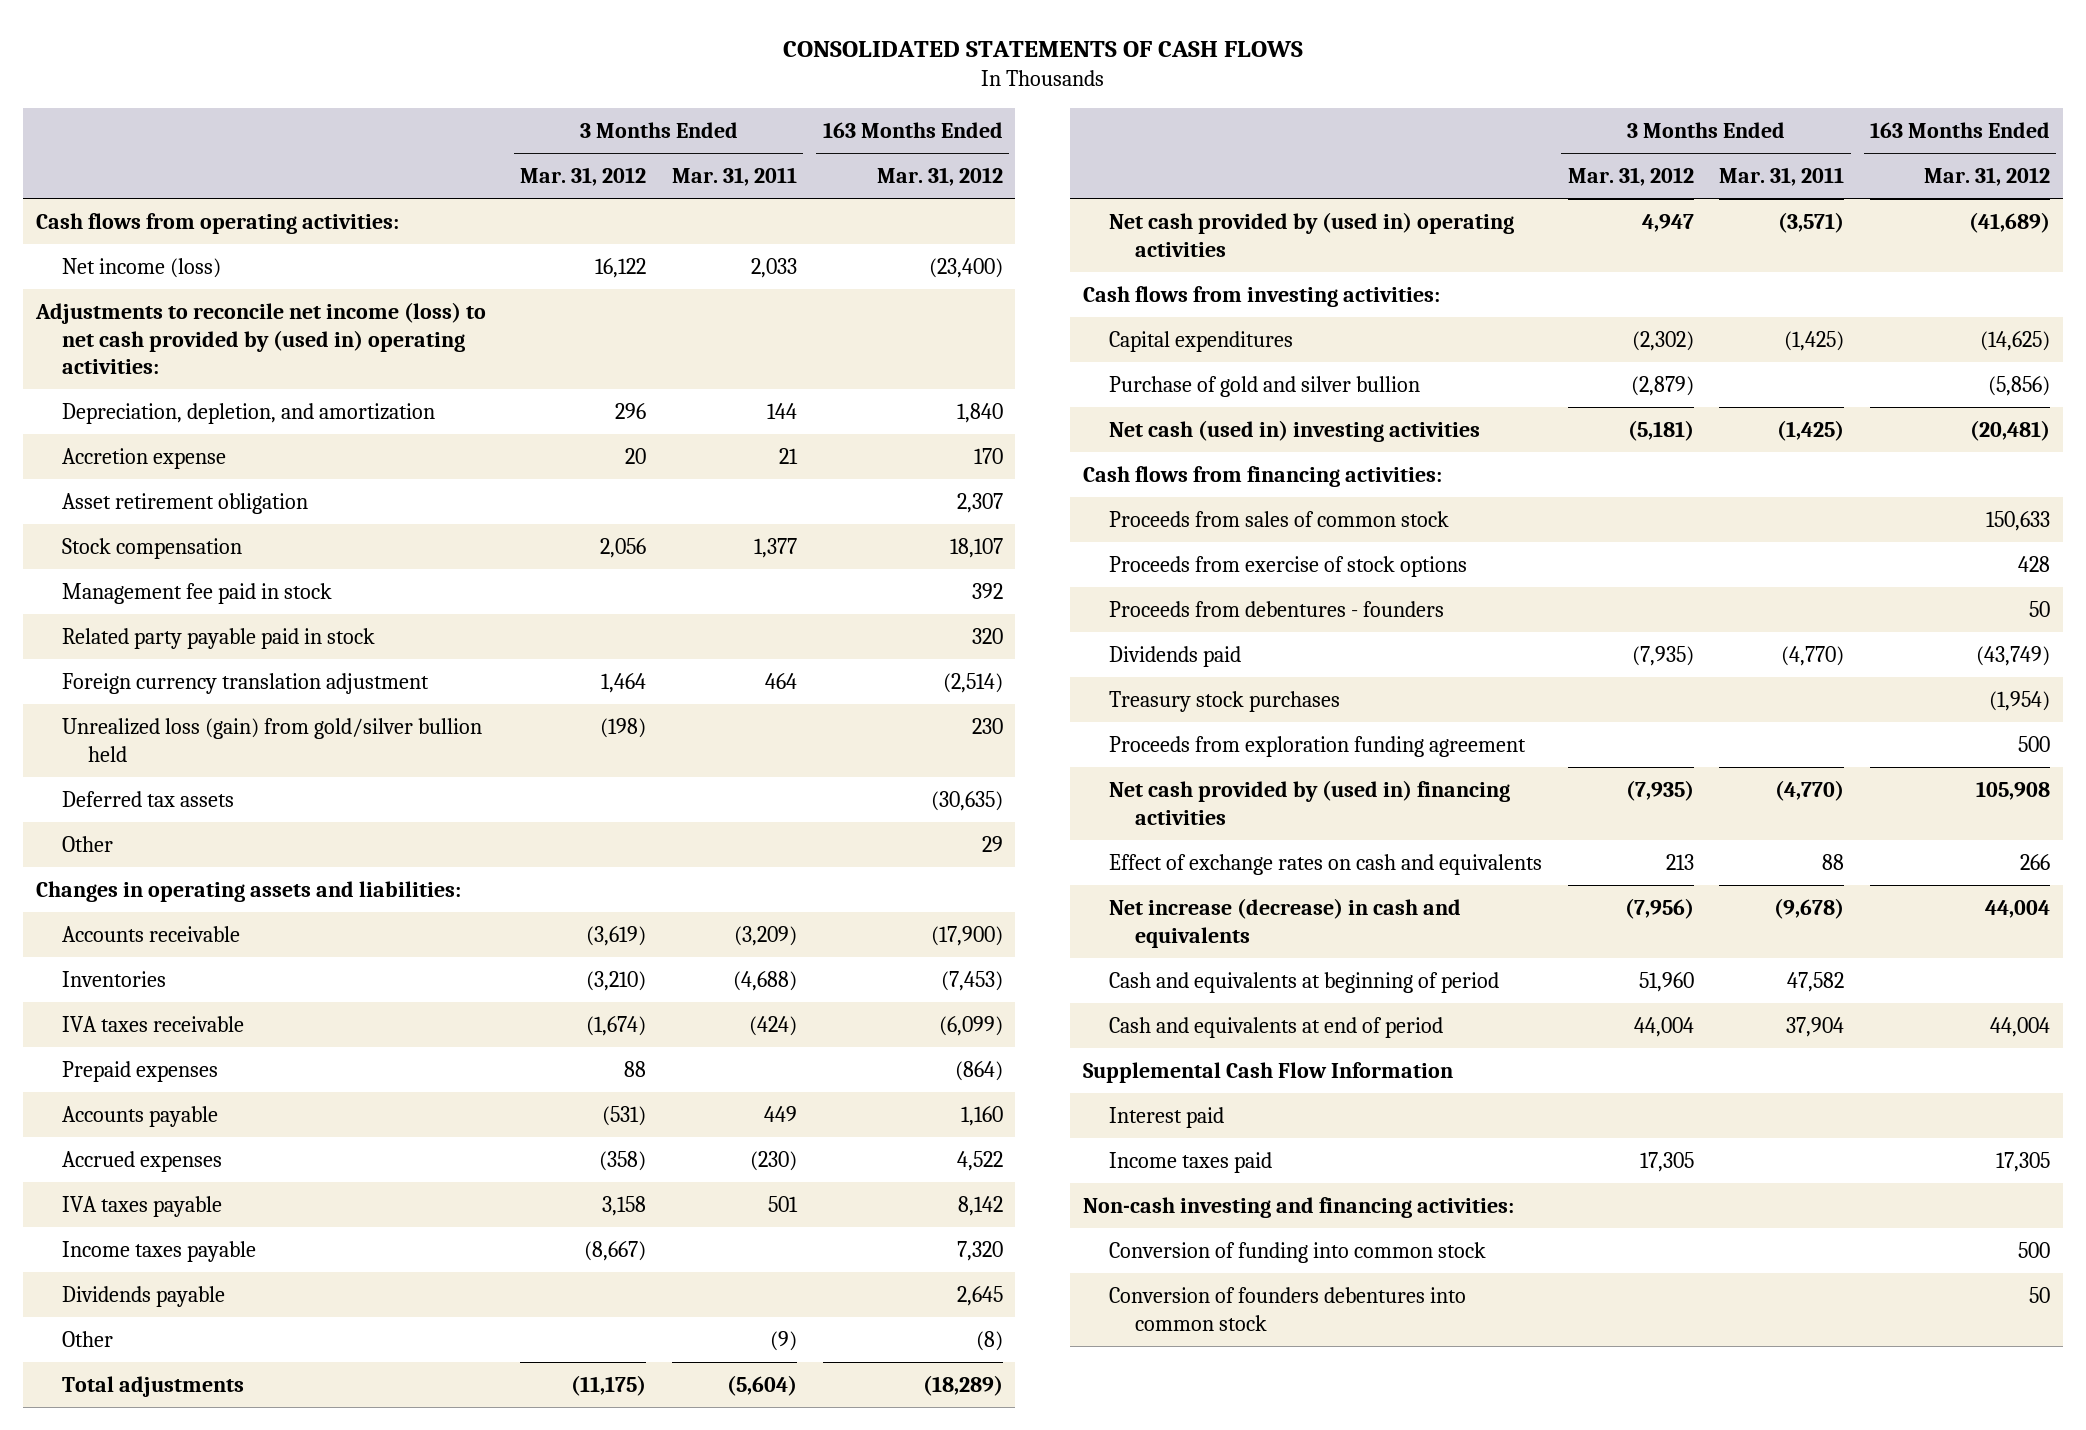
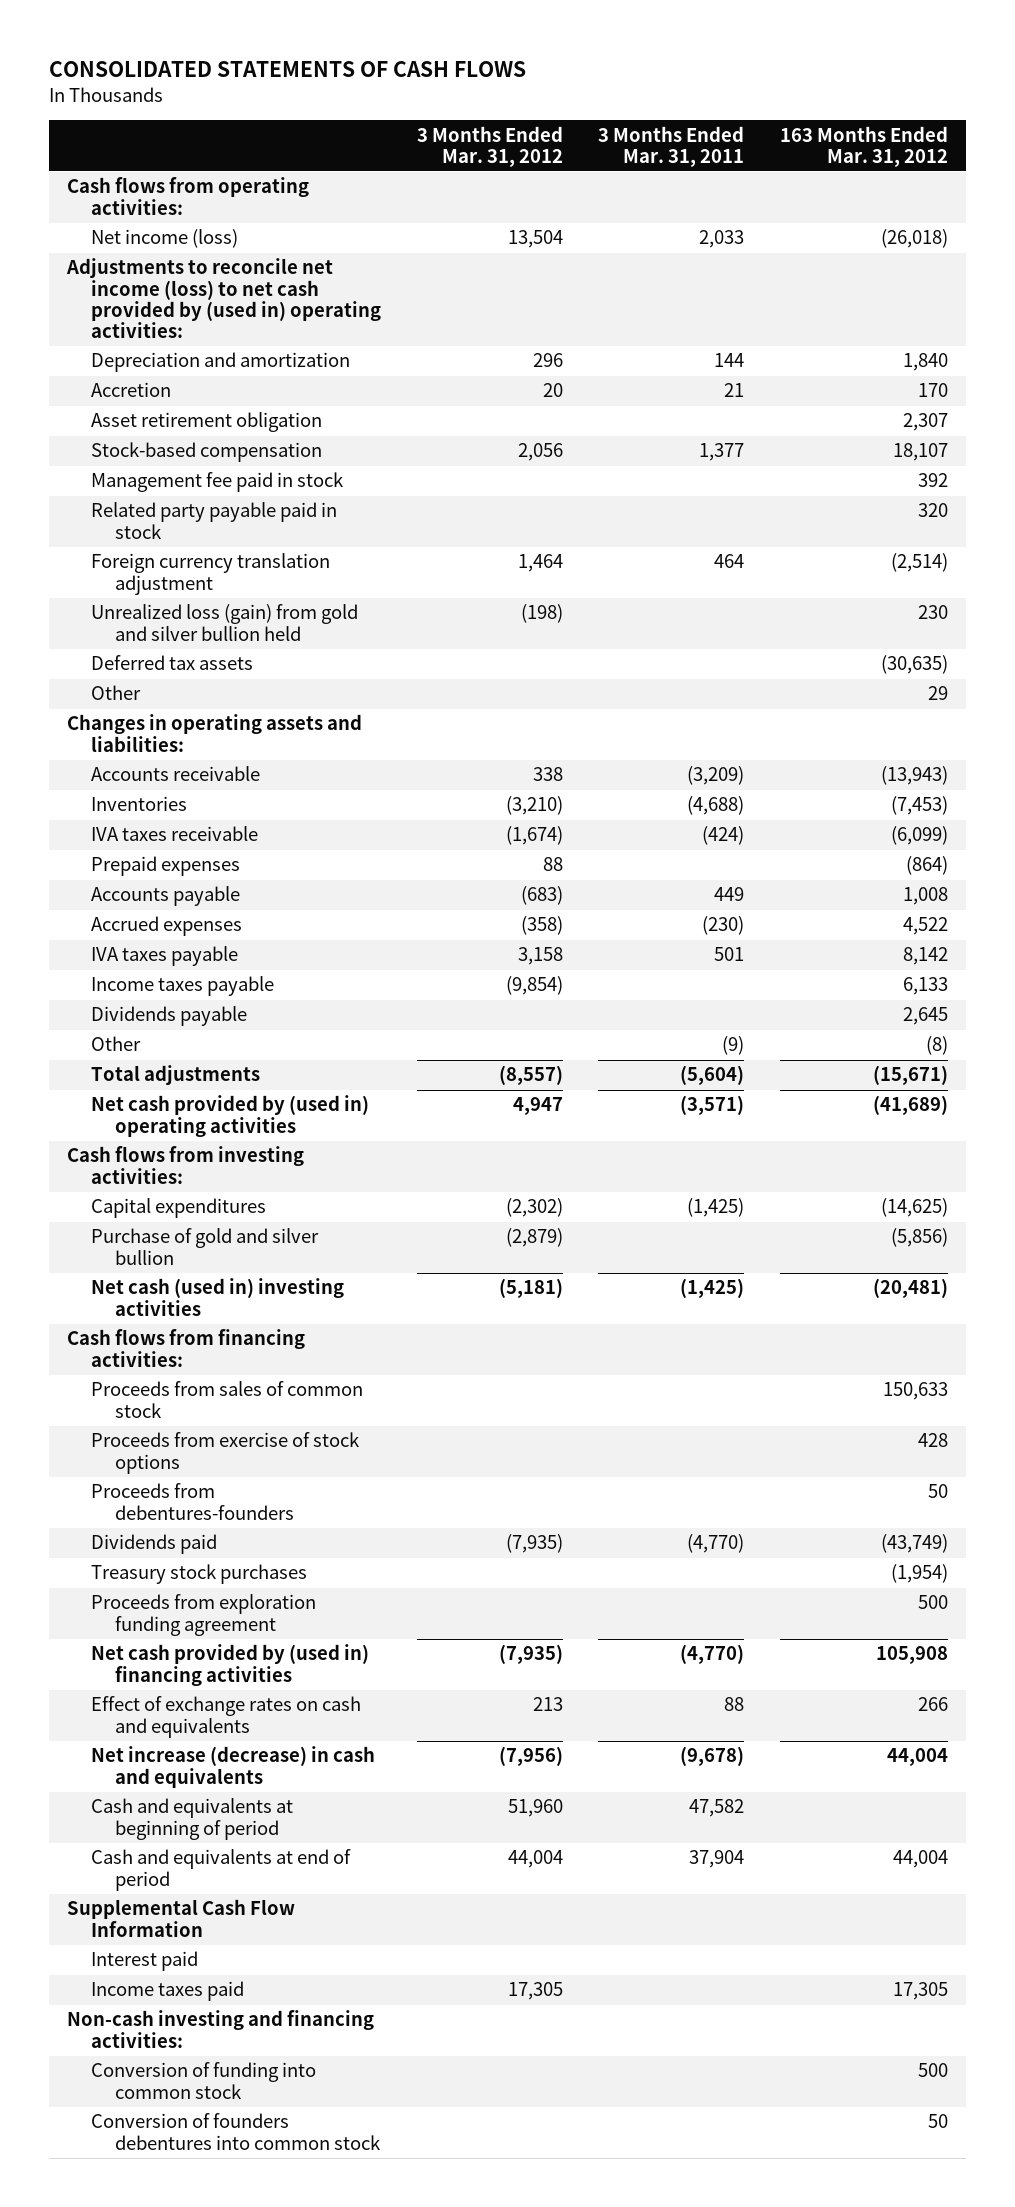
[595,257,647,278] 16,122 -> [507,230,563,249] 13,504
[928,257,1003,278] (23,400) -> [881,229,949,249] (26,018)
[61,402,435,424] Depreciation, depletion, and amortization -> [90,352,350,373] Depreciation and amortization
[61,447,226,469] Accretion expense -> [90,382,171,398] Accretion
[61,537,242,559] Stock compensation -> [90,442,322,463] Stock-based compensation
[61,717,482,762] Unrealized loss (gain) from gold/silver bullion held -> [90,604,358,641] Unrealized loss (gain) from gold and silver bullion held
[586,925,647,946] (3,619) -> [532,767,563,782] 338
[930,925,1003,946] (17,900) -> [881,766,949,786] (13,943)
[602,1105,647,1126] (531) -> [520,886,563,906] (683)
[960,1105,1003,1126] 1,160 -> [903,887,949,906] 1,008
[584,1240,647,1261] (8,667) -> [505,976,563,996] (9,854)
[956,1240,1003,1261] 7,320 -> [903,977,949,996] 6,133
[571,1374,647,1396] (11,175) -> [498,1065,563,1086] (8,557)
[922,1374,1003,1396] (18,289) -> [873,1065,949,1086] (15,671)
[1109,600,1445,617] Proceeds from debentures - founders -> [90,1483,295,1520] Proceeds from debentures-founders

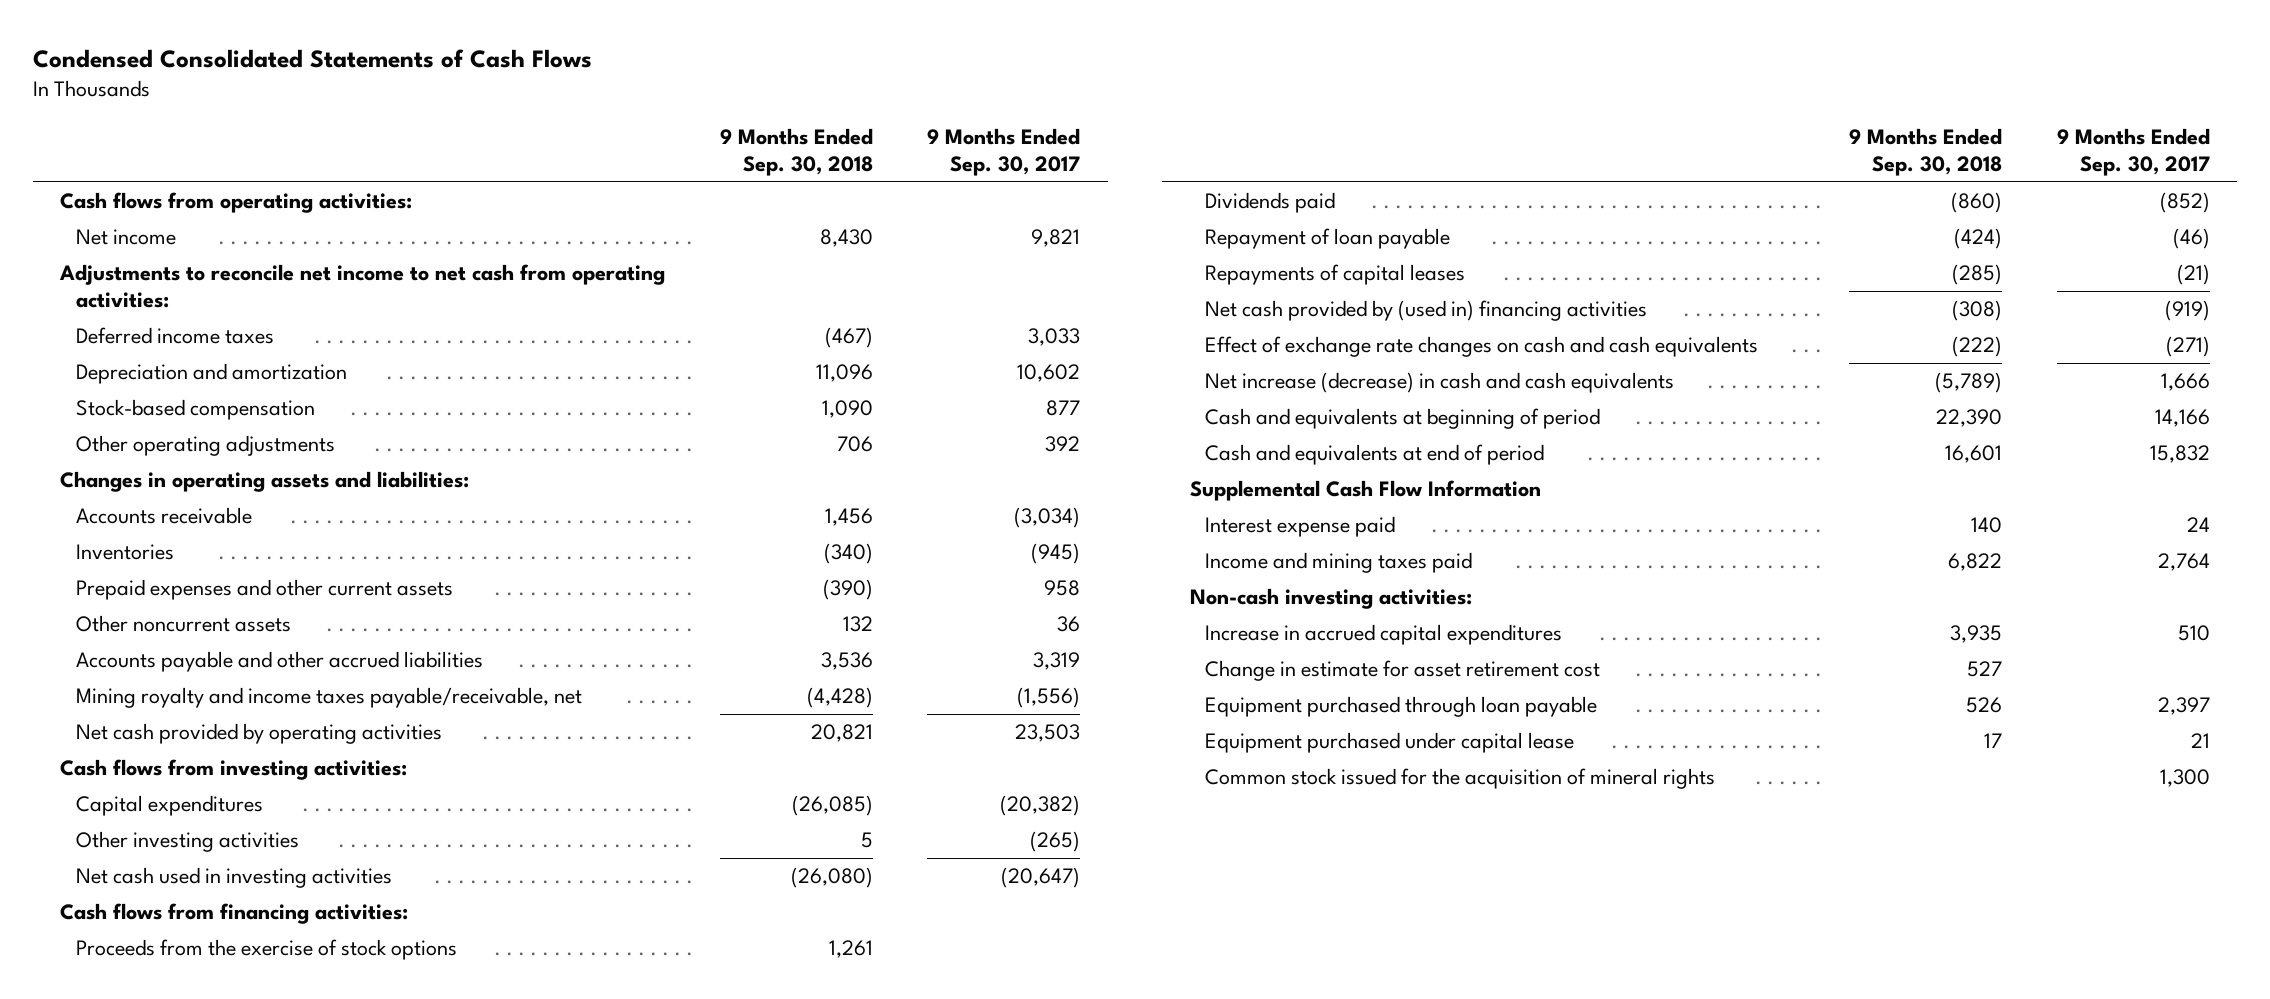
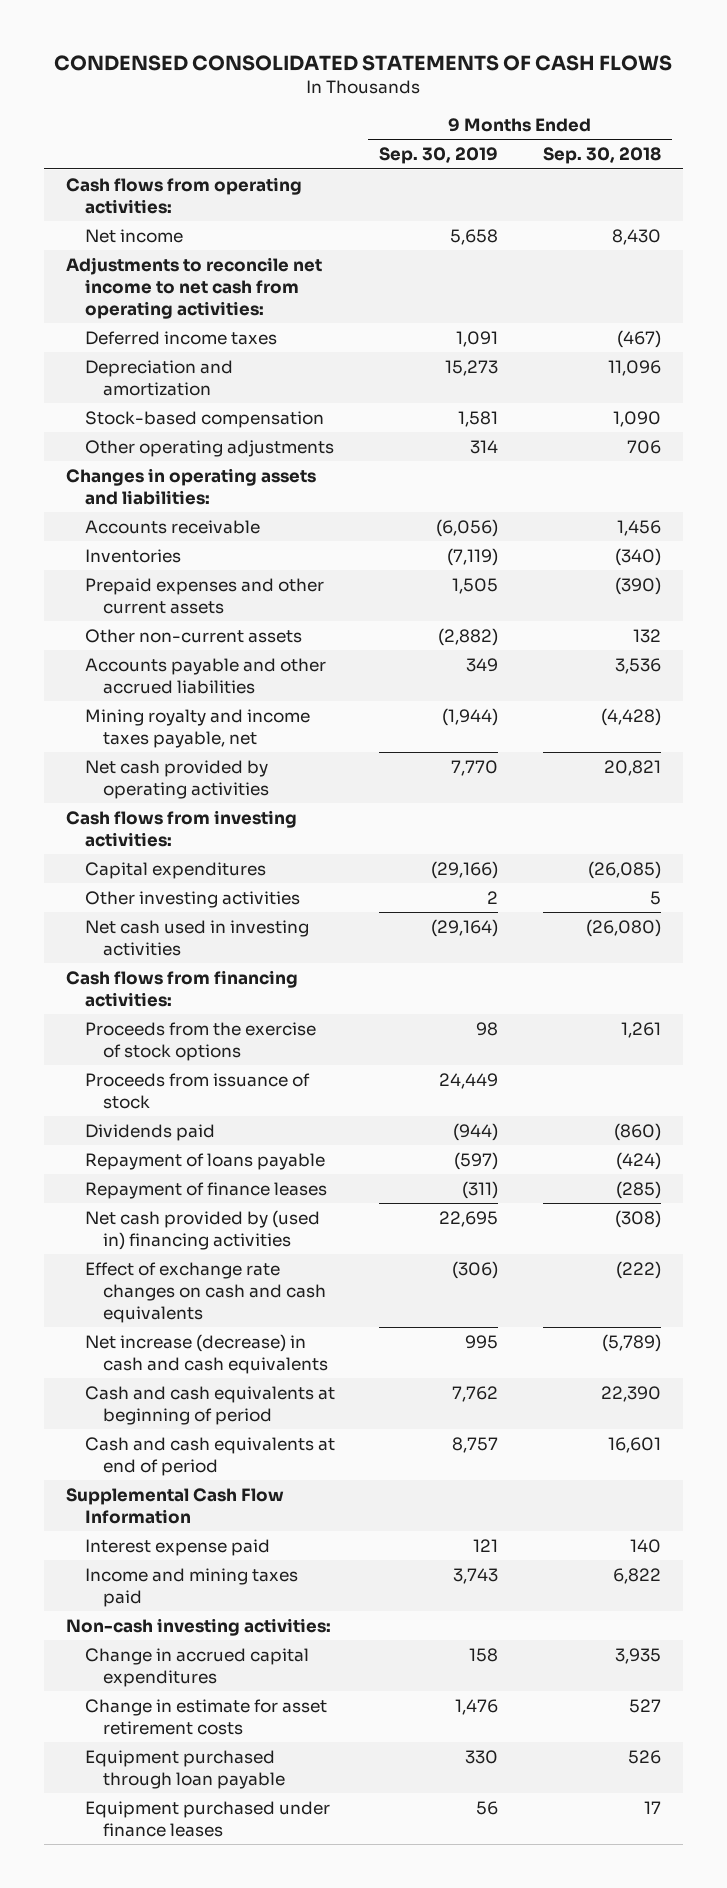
[32,48,592,68] Condensed Consolidated Statements of Cash Flows -> [54,55,673,72] CONDENSED CONSOLIDATED STATEMENTS OF CASH FLOWS
[927,127,1081,176] 9 Months Ended Sep. 30, 2017 -> none
none -> [379,147,499,165] Sep. 30, 2019
[75,615,291,633] Other noncurrent assets -> [84,628,302,643] Other non-current assets
[75,687,582,709] Mining royalty and income taxes payable/receivable, net -> [84,708,310,748] Mining royalty and income taxes payable, net
none -> [84,1072,310,1109] Proceeds from issuance of stock
[1205,228,1451,250] Repayment of loan payable -> [84,1152,325,1170] Repayment of loans payable
[1205,264,1466,286] Repayments of capital leases -> [84,1181,327,1199] Repayment of finance leases
[1205,408,1601,430] Cash and equivalents at beginning of period -> [84,1385,335,1425] Cash and cash equivalents at beginning of period
[1205,444,1545,466] Cash and equivalents at end of period -> [84,1436,335,1476] Cash and cash equivalents at end of period
[1205,624,1563,646] Increase in accrued capital expenditures -> [84,1647,309,1687] Change in accrued capital expenditures
[1205,660,1601,682] Change in estimate for asset retirement cost -> [84,1698,327,1735] Change in estimate for asset retirement costs
[1205,732,1575,754] Equipment purchased under capital lease -> none
[1205,768,1716,790] Common stock issued for the acquisition of mineral rights -> none
none -> [84,1800,330,1837] Equipment purchased under finance leases

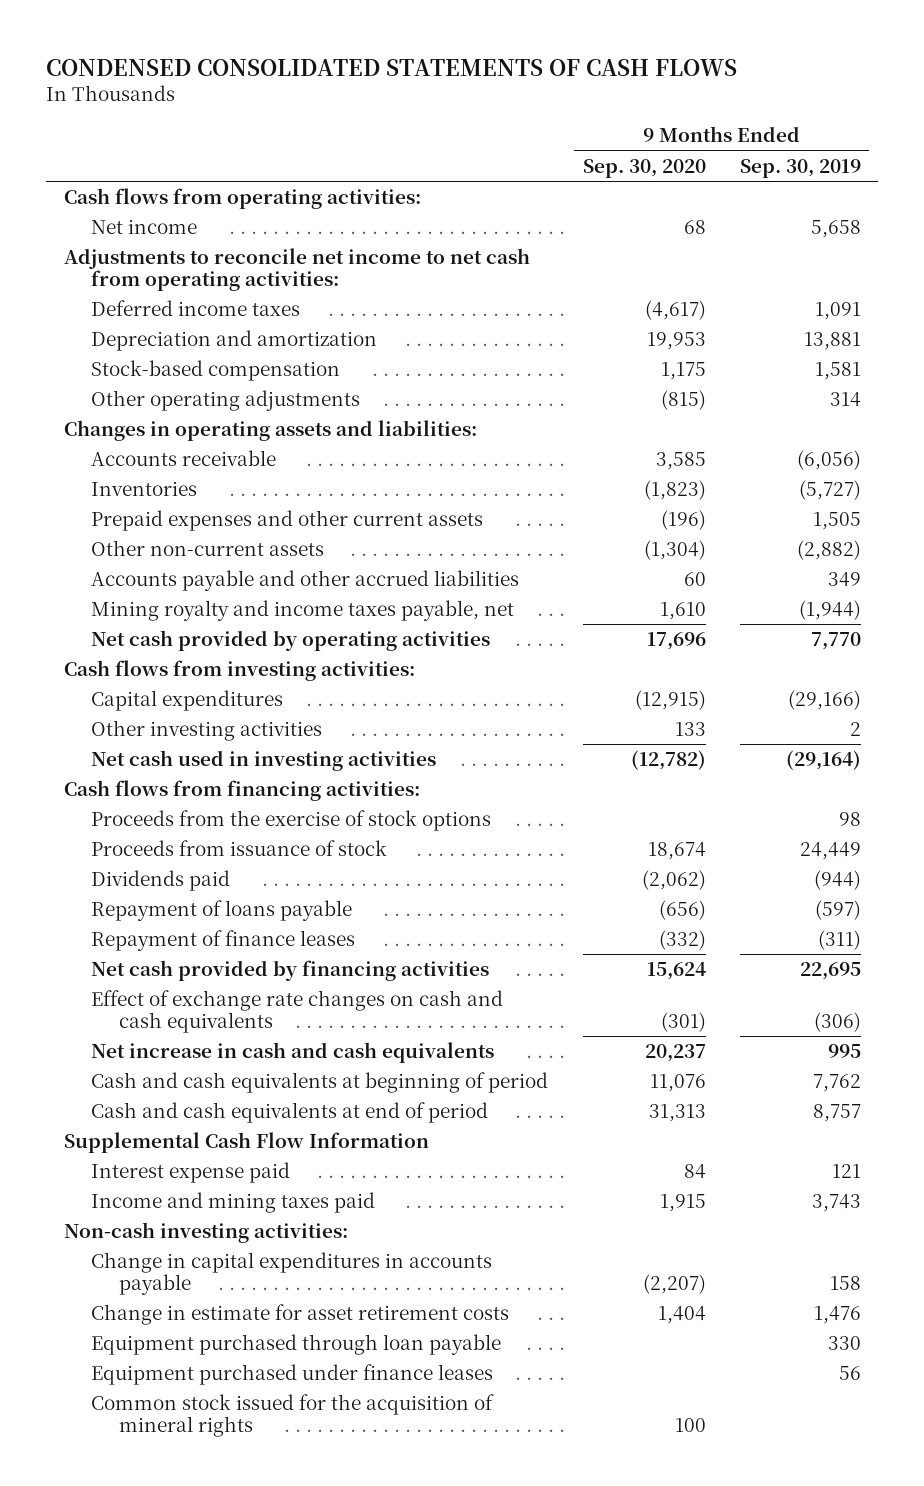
[542,147,661,165] Sep. 30, 2018 -> none
none -> [582,158,706,178] Sep. 30, 2020
[445,359,499,376] 15,273 -> [803,332,861,351] 13,881
[447,547,499,566] (7,119) -> [798,480,861,501] (5,727)
[84,1209,320,1250] Net cash provided by (used in) financing activities -> [91,960,490,982] Net cash provided by financing activities
[84,1333,329,1374] Net increase (decrease) in cash and cash equivalents -> [91,1042,495,1064] Net increase in cash and cash equivalents
[84,1647,309,1687] Change in accrued capital expenditures -> [91,1252,493,1296] Change in capital expenditures in accounts payable
none -> [91,1394,495,1438] Common stock issued for the acquisition of mineral rights

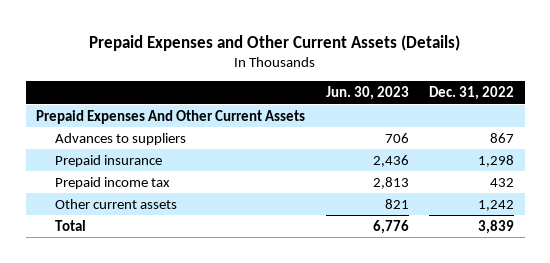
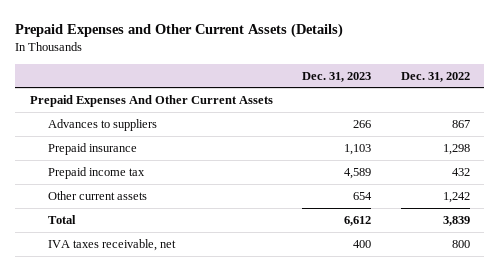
[325,86,409,101] Jun. 30, 2023 -> none
none -> [302,71,372,82] Dec. 31, 2023
none -> [47,238,176,251] IVA taxes receivable, net

